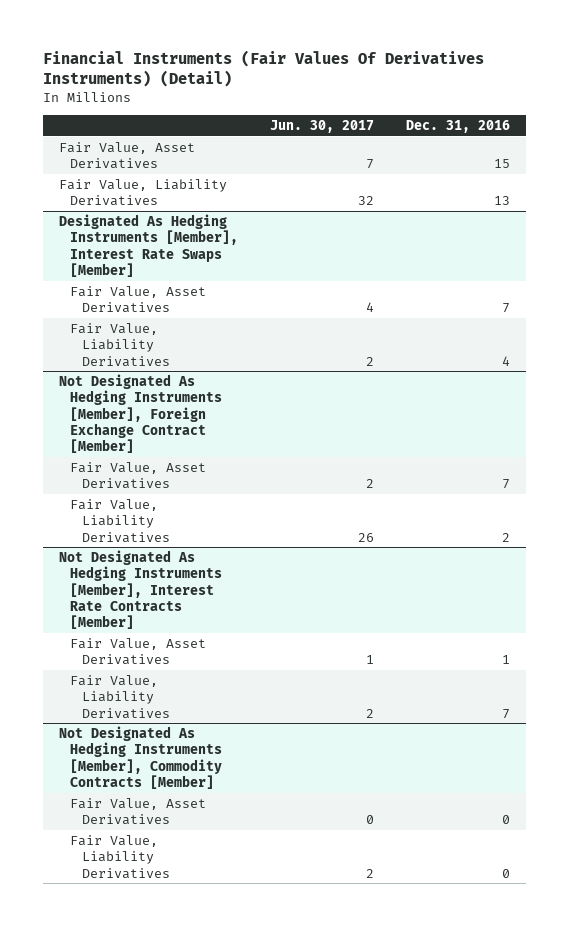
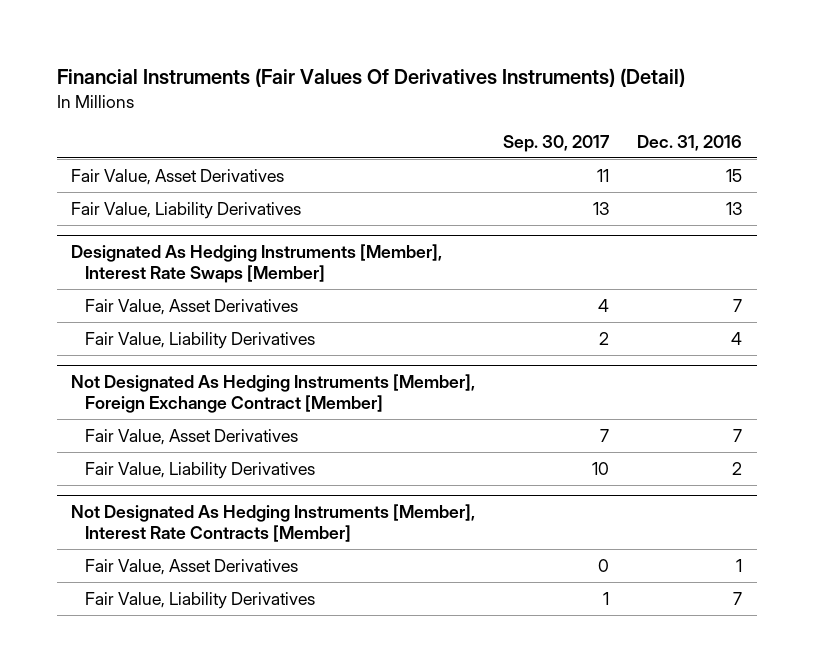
[270,119,375,133] Jun. 30, 2017 -> none
none -> [503,134,611,152] Sep. 30, 2017
[59,726,223,789] Not Designated As Hedging Instruments [Member], Commodity Contracts [Member] -> none
[70,798,207,826] Fair Value, Asset Derivatives -> none
[70,835,170,879] Fair Value, Liability Derivatives -> none

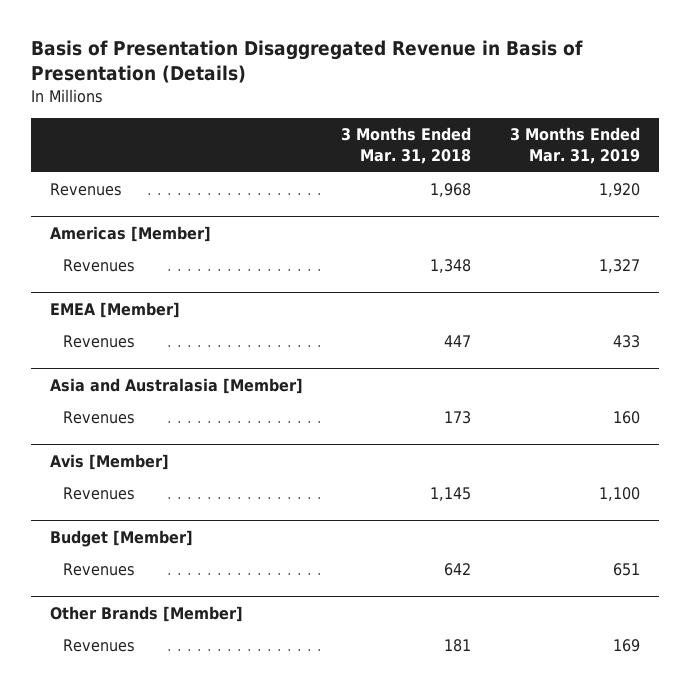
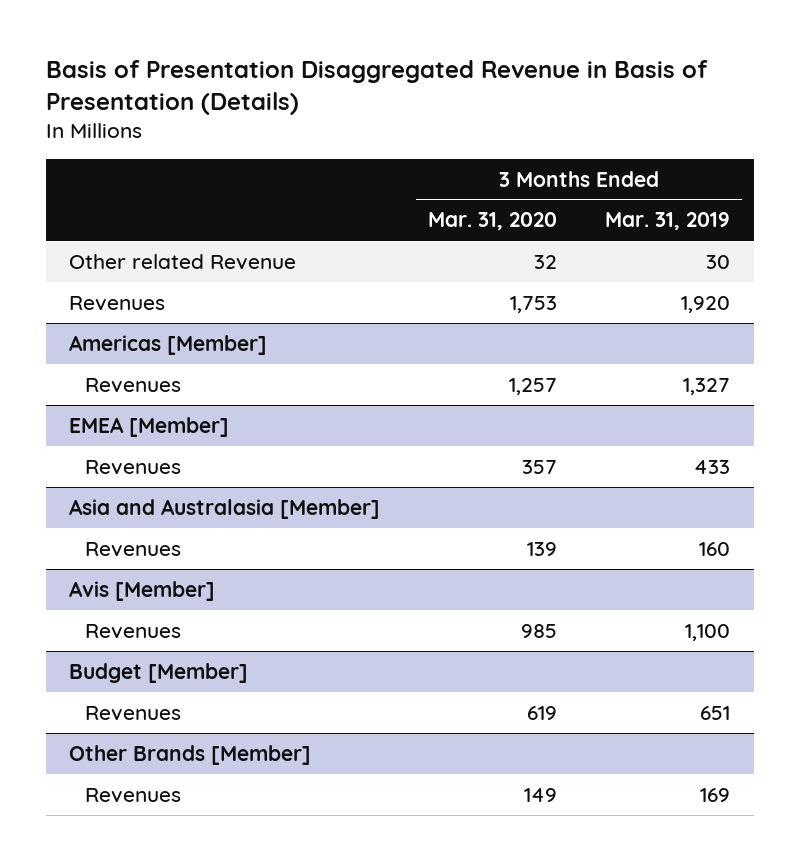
[341,127,472,164] 3 Months Ended Mar. 31, 2018 -> none
none -> [428,212,558,231] Mar. 31, 2020
none -> [69,253,297,270] Other related Revenue

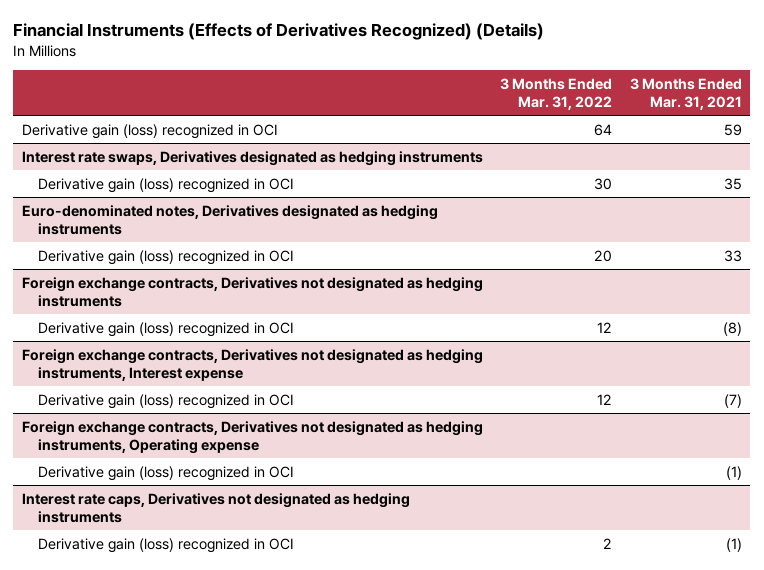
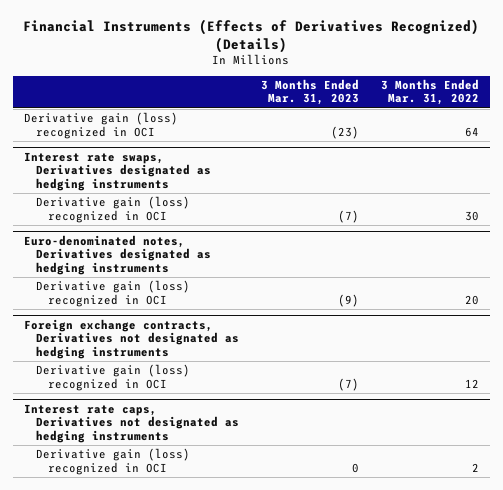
[629,78,742,110] 3 Months Ended Mar. 31, 2021 -> none
none -> [260,79,359,106] 3 Months Ended Mar. 31, 2023
[21,348,483,381] Foreign exchange contracts, Derivatives not designated as hedging instruments, Interest expense -> none
[37,393,294,409] Derivative gain (loss) recognized in OCI -> none
[21,420,483,454] Foreign exchange contracts, Derivatives not designated as hedging instruments, Operating expense -> none
[37,465,294,481] Derivative gain (loss) recognized in OCI -> none

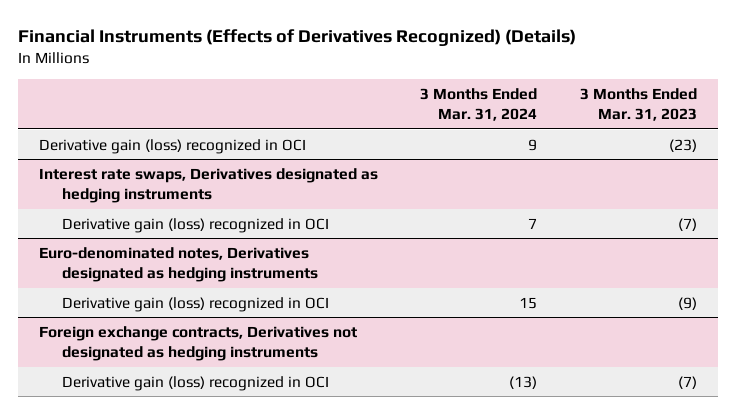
[381,79,480,106] 3 Months Ended Mar. 31, 2022 -> none
none -> [420,87,538,122] 3 Months Ended Mar. 31, 2024
[23,404,239,443] Interest rate caps, Derivatives not designated as hedging instruments -> none
[35,448,190,475] Derivative gain (loss) recognized in OCI -> none

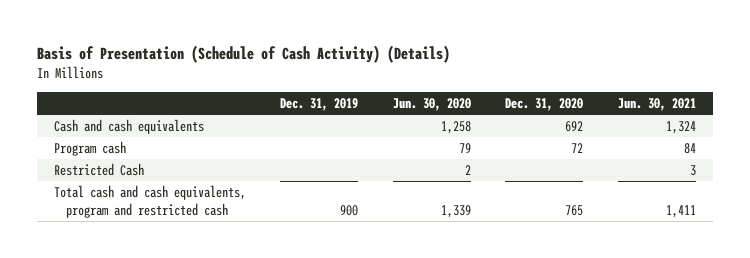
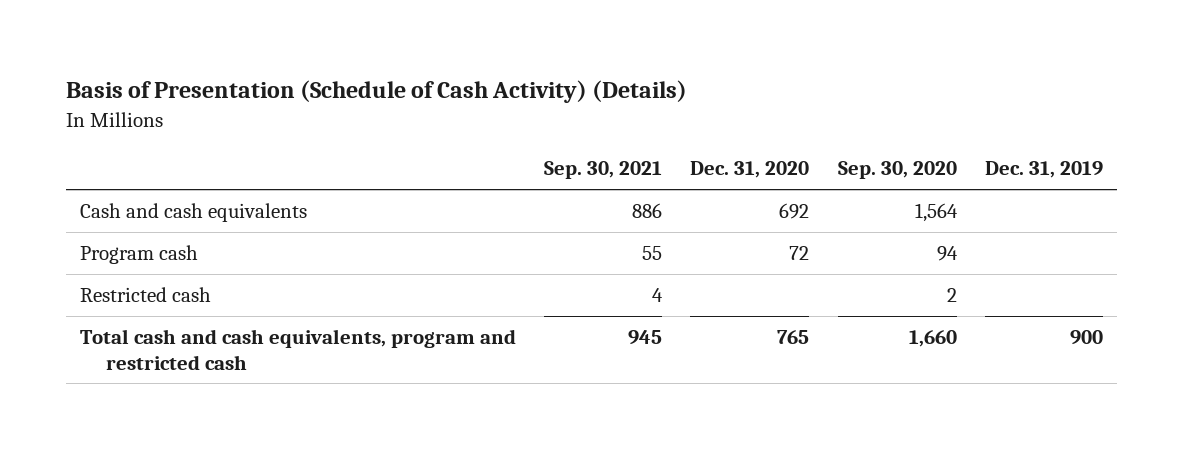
[392,97,471,111] Jun. 30, 2020 -> none
[617,97,696,111] Jun. 30, 2021 -> none
none -> [544,161,663,180] Sep. 30, 2021
none -> [837,161,957,180] Sep. 30, 2020
[54,163,145,177] Restricted Cash -> [80,287,212,303] Restricted cash

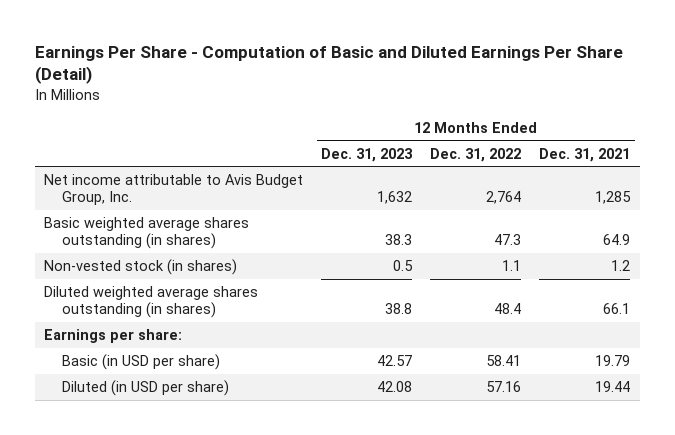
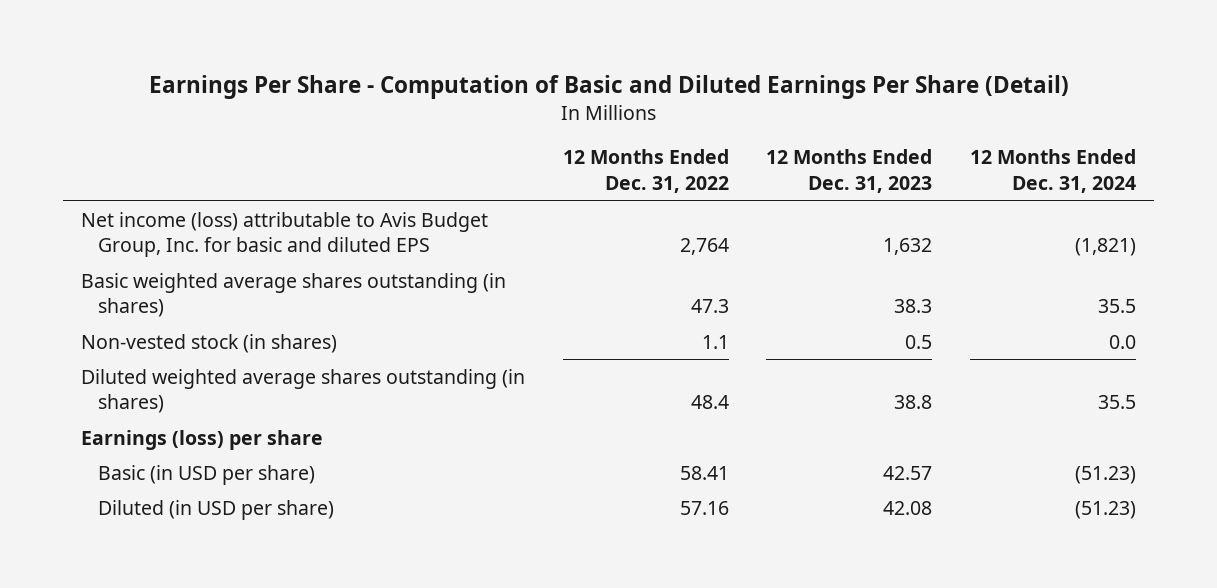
[539,147,631,162] Dec. 31, 2021 -> none
none -> [969,149,1136,193] 12 Months Ended Dec. 31, 2024
[44,174,304,206] Net income attributable to Avis Budget Group, Inc. -> [81,211,489,258] Net income (loss) attributable to Avis Budget Group, Inc. for basic and diluted EPS
[44,329,183,344] Earnings per share: -> [81,429,324,450] Earnings (loss) per share

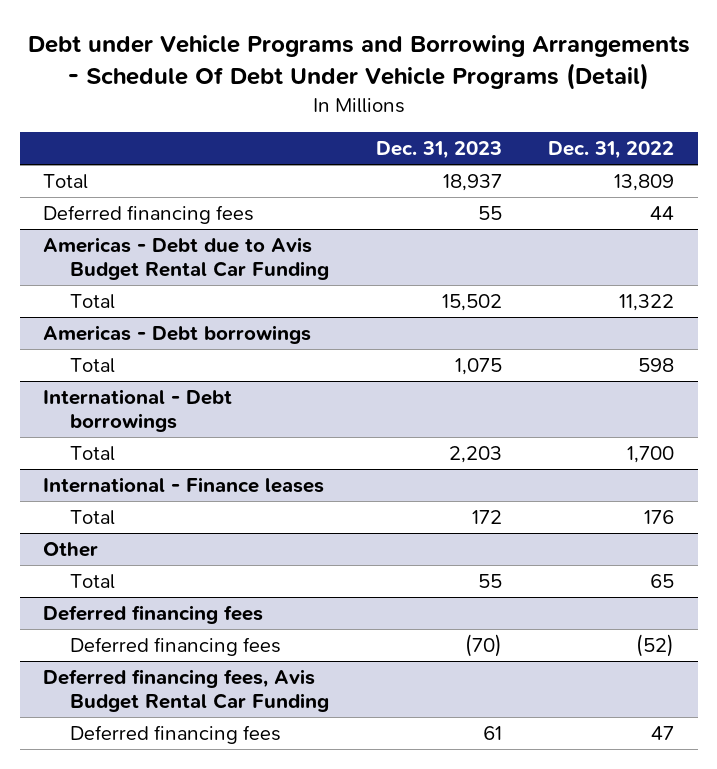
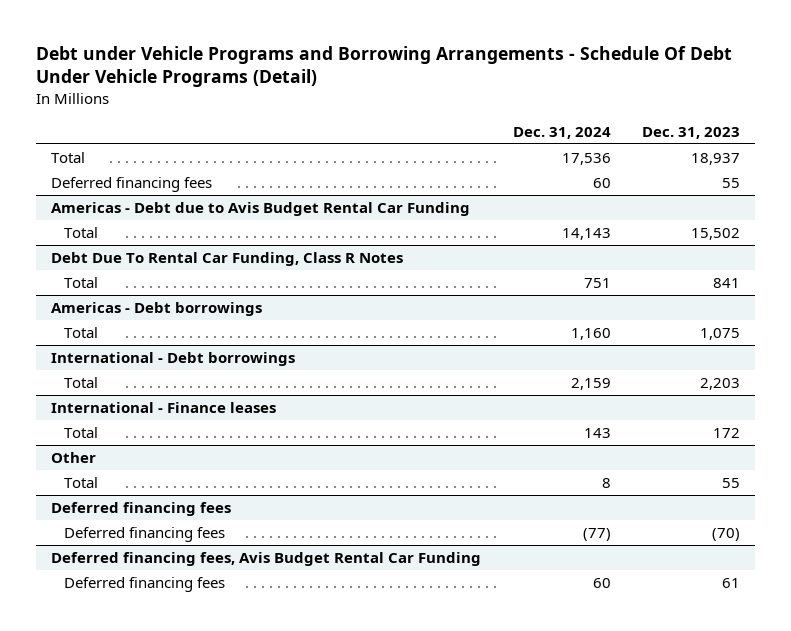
[548,141,675,160] Dec. 31, 2022 -> none
none -> [512,126,611,139] Dec. 31, 2024
none -> [51,251,404,266] Debt Due To Rental Car Funding, Class R Notes
none -> [64,276,99,288] Total

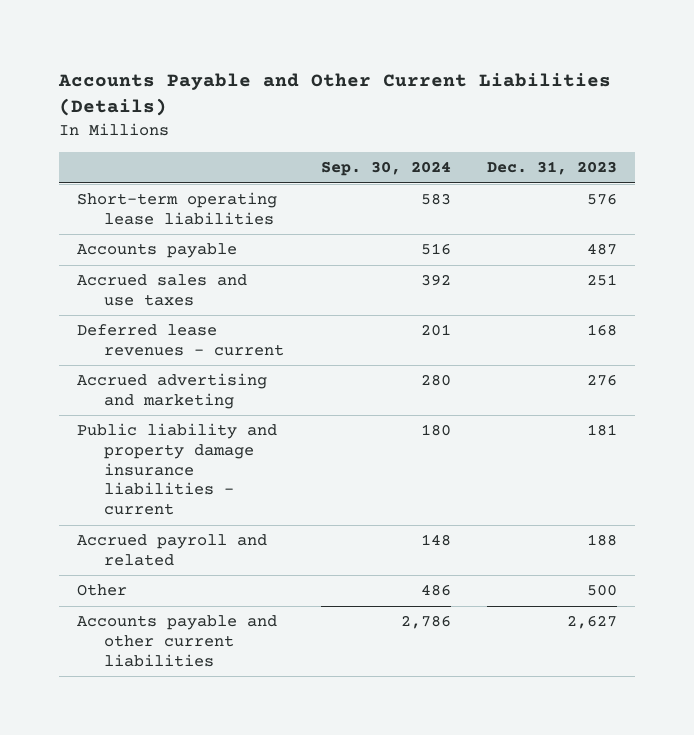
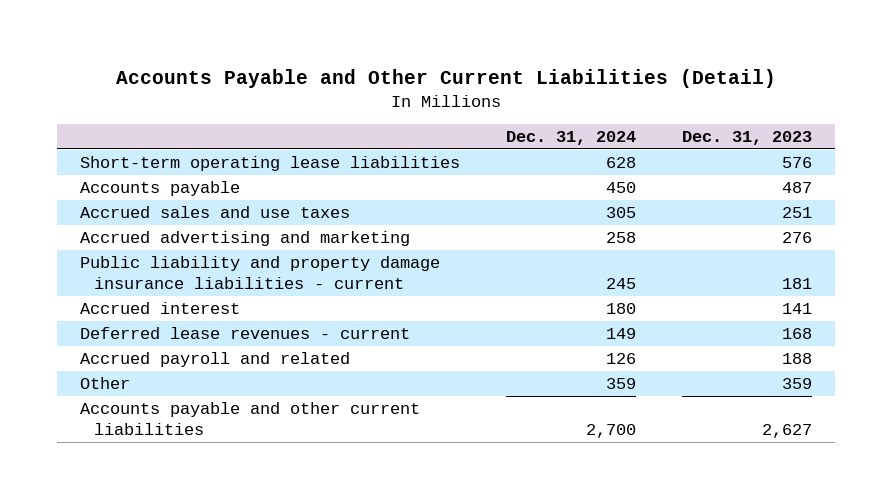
[58,72,612,117] Accounts Payable and Other Current Liabilities (Details) -> [116,68,777,88] Accounts Payable and Other Current Liabilities (Detail)
[320,161,451,177] Sep. 30, 2024 -> none
none -> [506,130,637,145] Dec. 31, 2024
none -> [80,302,241,315] Accrued interest
[77,324,285,356] Deferred lease revenues - current -> [80,327,411,340] Deferred lease revenues - current
[586,584,617,597] 500 -> [781,378,812,390] 359

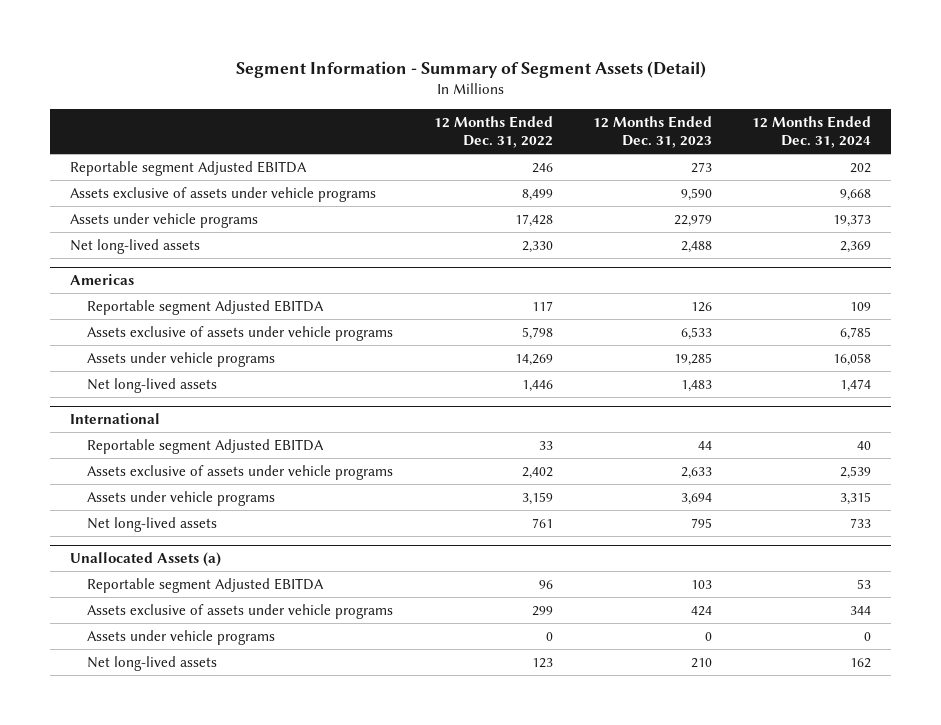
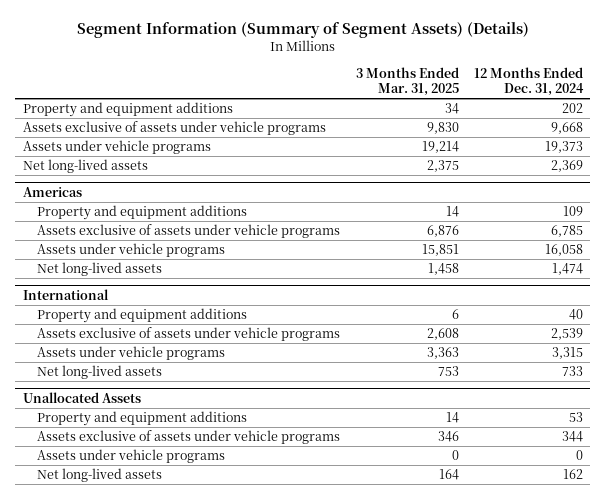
[235,60,706,78] Segment Information - Summary of Segment Assets (Detail) -> [76,22,529,39] Segment Information (Summary of Segment Assets) (Details)
[433,115,553,149] 12 Months Ended Dec. 31, 2022 -> none
[592,115,712,149] 12 Months Ended Dec. 31, 2023 -> none
none -> [355,66,459,97] 3 Months Ended Mar. 31, 2025
[70,160,308,176] Reportable segment Adjusted EBITDA -> [22,102,233,118] Property and equipment additions
[87,299,325,315] Reportable segment Adjusted EBITDA -> [37,205,248,221] Property and equipment additions
[87,438,325,454] Reportable segment Adjusted EBITDA -> [37,308,248,324] Property and equipment additions
[70,552,222,568] Unallocated Assets (a) -> [22,391,141,403] Unallocated Assets
[87,577,325,593] Reportable segment Adjusted EBITDA -> [37,411,248,427] Property and equipment additions

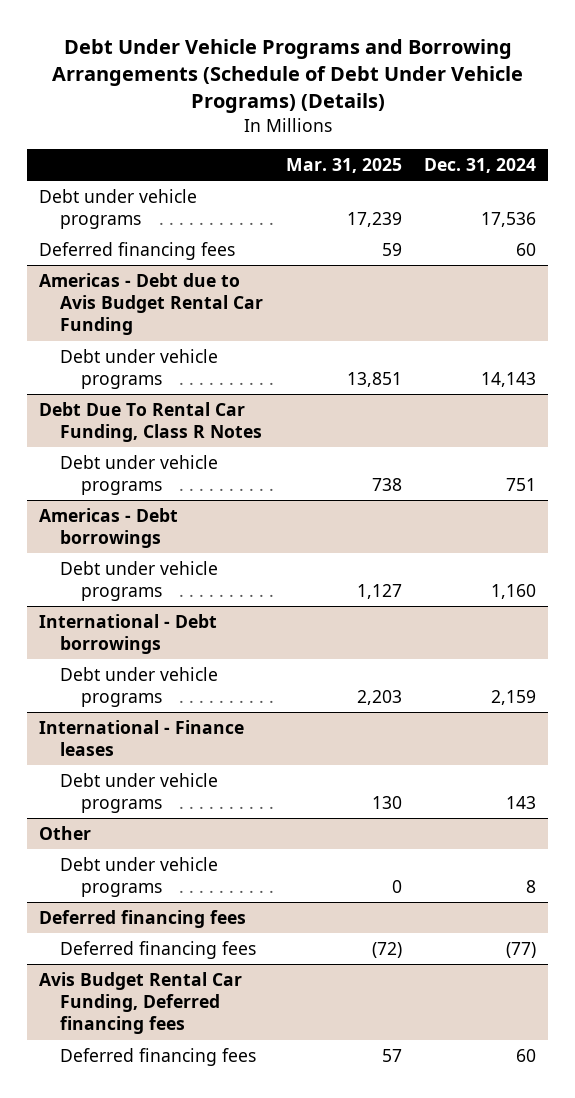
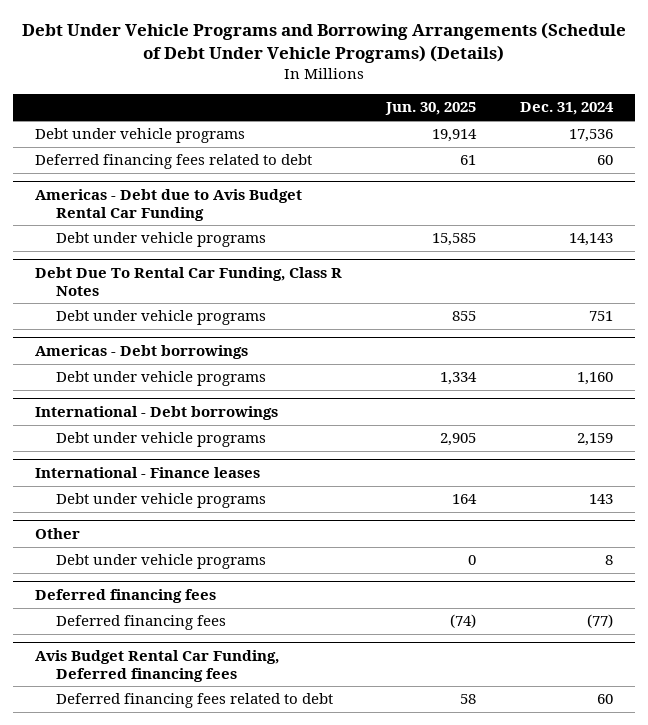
[285,158,402,174] Mar. 31, 2025 -> none
none -> [384,102,476,116] Jun. 30, 2025
[38,241,235,260] Deferred financing fees -> [34,154,312,170] Deferred financing fees related to debt
[59,1047,256,1066] Deferred financing fees -> [56,693,334,709] Deferred financing fees related to debt

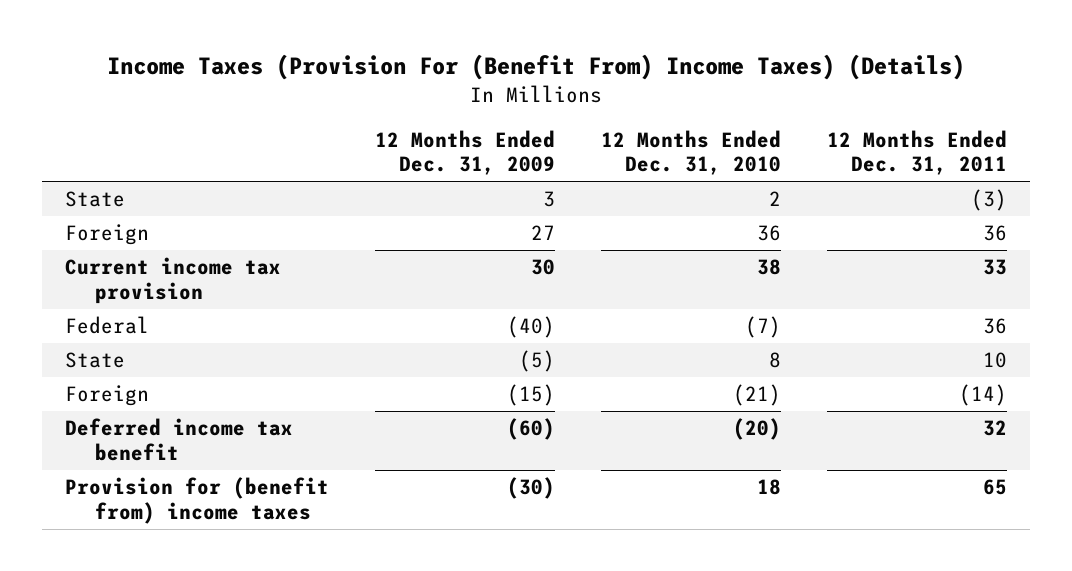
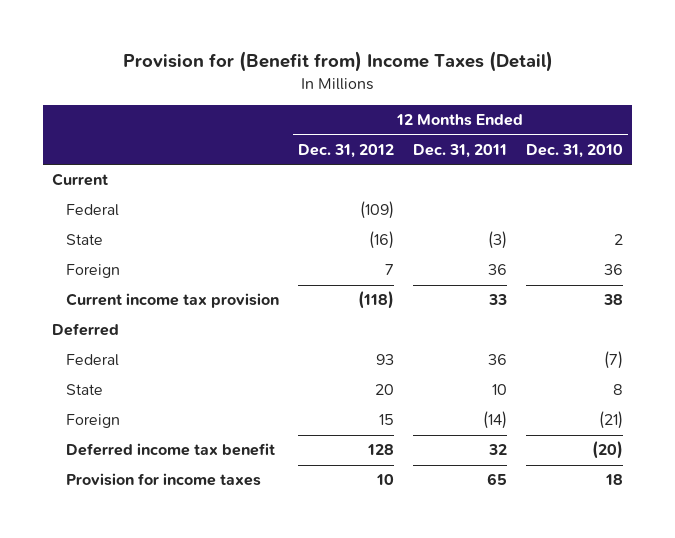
[106,54,965,81] Income Taxes (Provision For (Benefit From) Income Taxes) (Details) -> [122,51,553,73] Provision for (Benefit from) Income Taxes (Detail)
[375,129,556,176] 12 Months Ended Dec. 31, 2009 -> none
none -> [297,143,394,158] Dec. 31, 2012
none -> [52,173,109,187] Current
none -> [65,204,119,217] Federal
none -> [52,323,120,337] Deferred
[65,477,330,524] Provision for (benefit from) income taxes -> [65,473,261,487] Provision for income taxes

